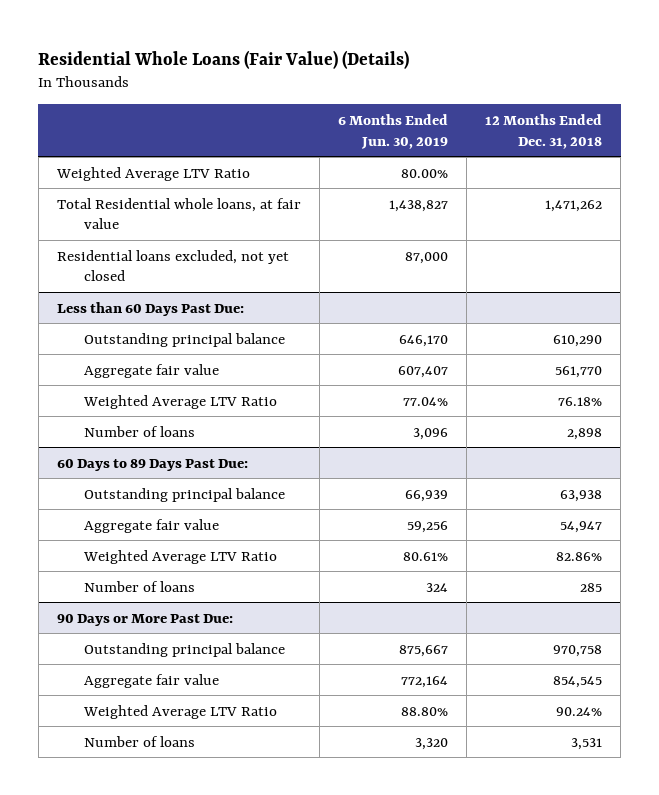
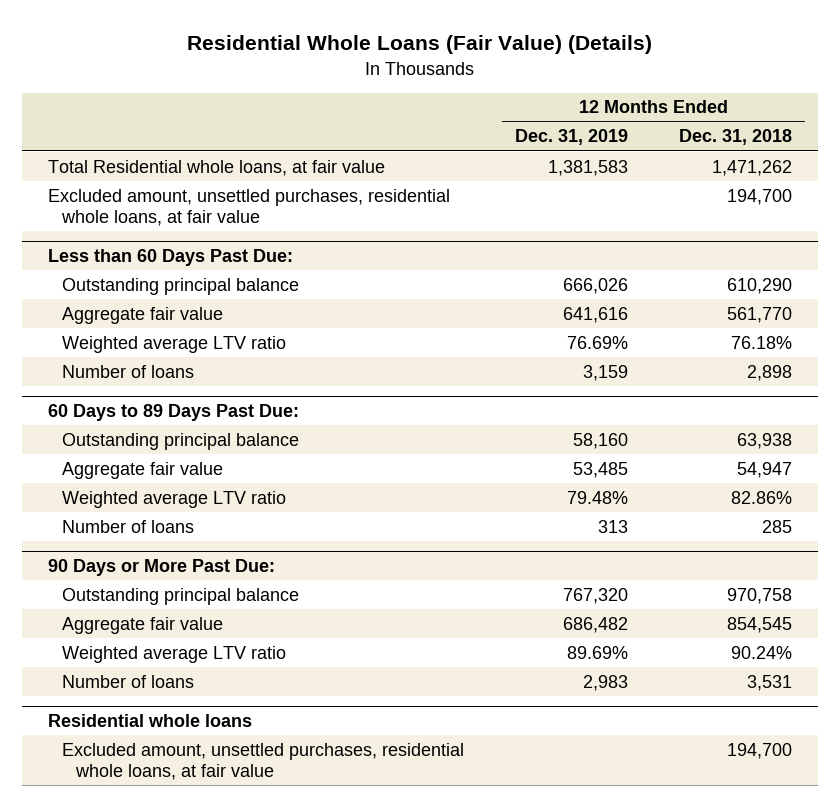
[338,113,449,149] 6 Months Ended Jun. 30, 2019 -> none
none -> [515,129,629,146] Dec. 31, 2019
[55,166,250,181] Weighted Average LTV Ratio -> none
[56,249,289,282] Residential loans excluded, not yet closed -> none
none -> [47,188,450,226] Excluded amount, unsettled purchases, residential whole loans, at fair value
[82,394,277,409] Weighted Average LTV Ratio -> [61,335,286,353] Weighted average LTV ratio
[82,549,277,564] Weighted Average LTV Ratio -> [61,490,286,508] Weighted average LTV ratio
[82,704,277,719] Weighted Average LTV Ratio -> [61,645,286,663] Weighted average LTV ratio
none -> [47,714,252,728] Residential whole loans
none -> [61,742,464,780] Excluded amount, unsettled purchases, residential whole loans, at fair value

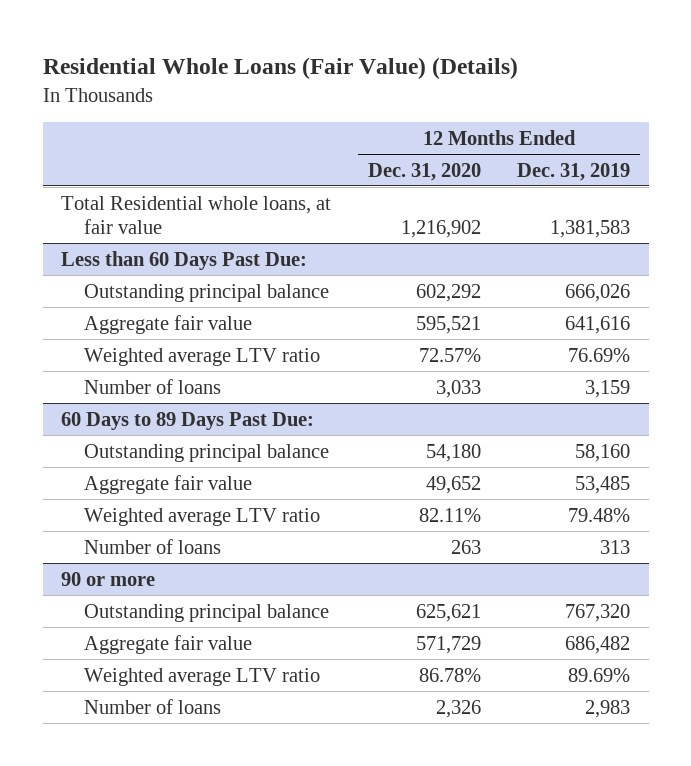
[679,129,793,146] Dec. 31, 2018 -> none
none -> [367,162,481,181] Dec. 31, 2020
[47,188,450,226] Excluded amount, unsettled purchases, residential whole loans, at fair value -> none
[47,559,275,577] 90 Days or More Past Due: -> [60,571,155,586] 90 or more
[47,714,252,728] Residential whole loans -> none
[61,742,464,780] Excluded amount, unsettled purchases, residential whole loans, at fair value -> none

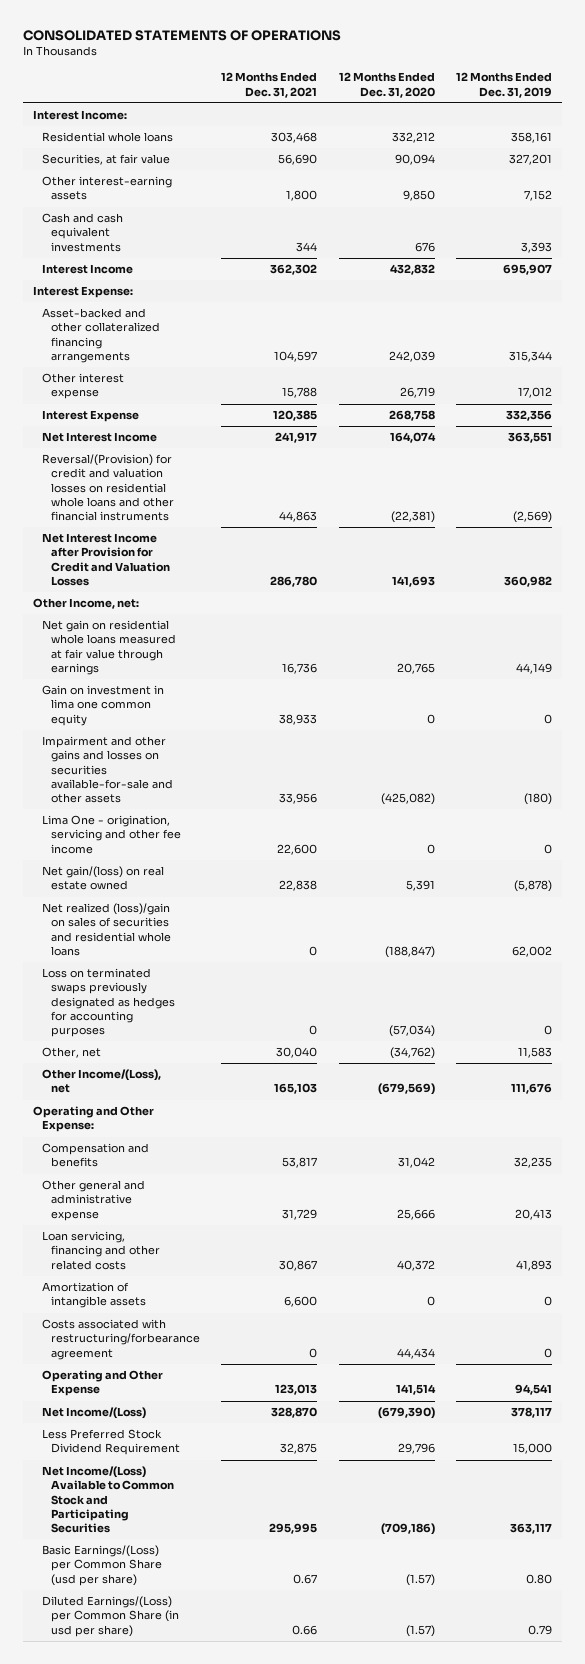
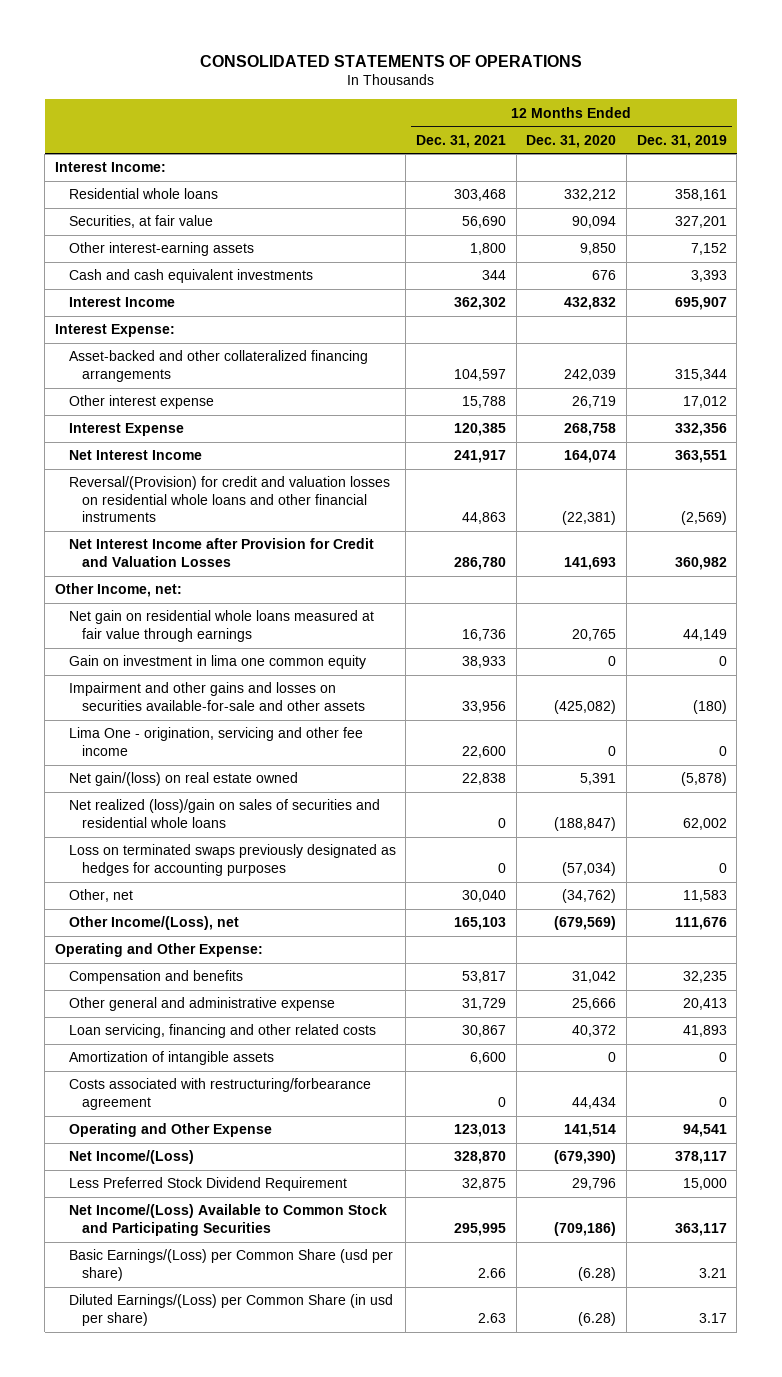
[293,1573,318,1584] 0.67 -> [477,1267,506,1278] 2.66
[405,1573,435,1586] (1.57) -> [578,1266,617,1281] (6.28)
[525,1573,552,1584] 0.80 -> [698,1267,727,1278] 3.21
[292,1624,318,1635] 0.66 -> [477,1312,506,1323] 2.63
[405,1624,435,1637] (1.57) -> [578,1311,617,1326] (6.28)
[527,1624,552,1635] 0.79 -> [698,1312,727,1323] 3.17

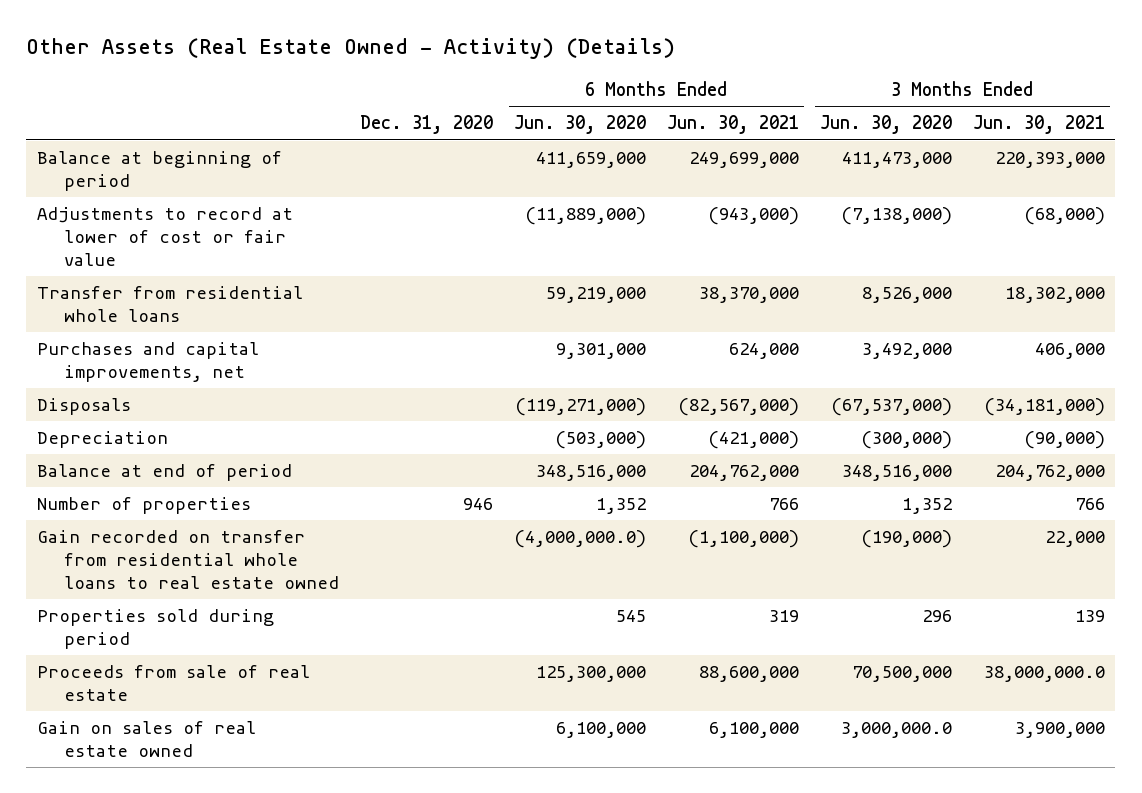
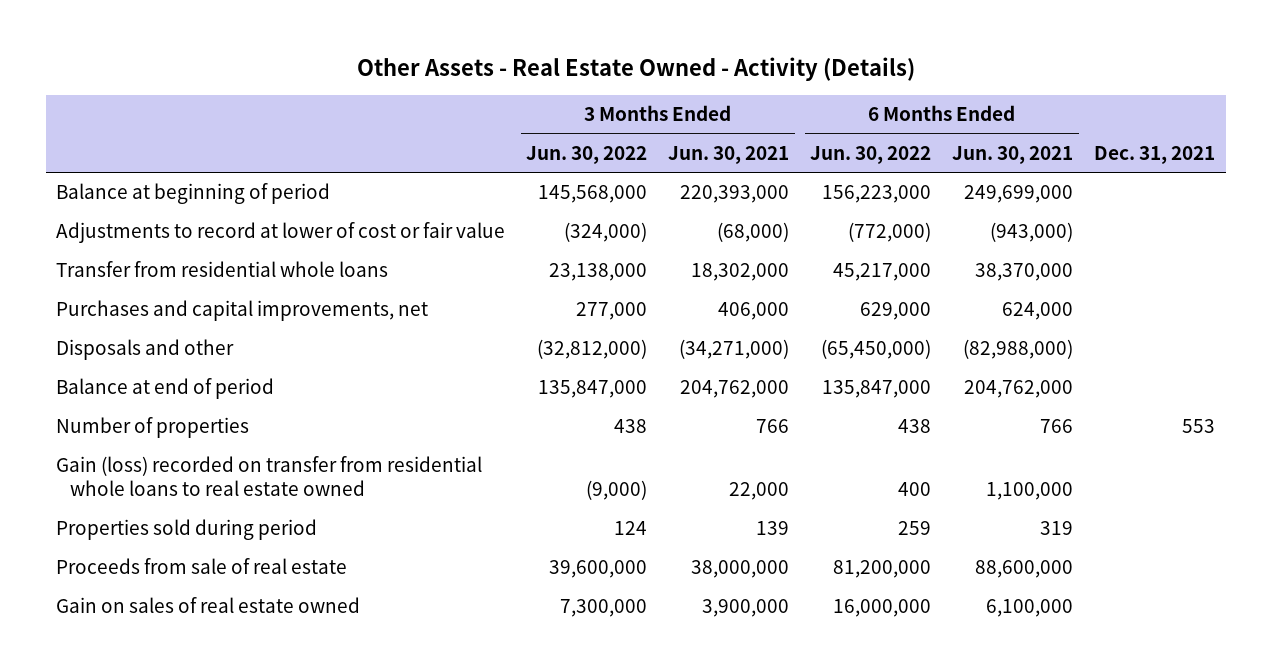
[26,38,676,60] Other Assets (Real Estate Owned - Activity) (Details) -> [356,56,915,81] Other Assets - Real Estate Owned - Activity (Details)
[359,115,493,135] Dec. 31, 2020 -> none
[513,115,646,135] Jun. 30, 2020 -> none
[819,115,952,135] Jun. 30, 2020 -> none
none -> [526,146,648,165] Jun. 30, 2022
none -> [810,146,932,165] Jun. 30, 2022
none -> [1094,146,1216,165] Dec. 31, 2021
[36,431,168,449] Depreciation -> none
[36,398,131,416] Disposals -> [56,339,235,361] Disposals and other
[677,398,799,417] (82,567,000) -> [963,339,1074,360] (82,988,000)
[983,398,1105,417] (34,181,000) -> [679,339,790,360] (34,271,000)
[36,530,339,590] Gain recorded on transfer from residential whole loans to real estate owned -> [56,456,483,497] Gain (loss) recorded on transfer from residential whole loans to real estate owned
[687,530,799,549] (1,100,000) -> [986,482,1074,501] 1,100,000
[983,666,1105,683] 38,000,000.0 -> [691,560,790,579] 38,000,000

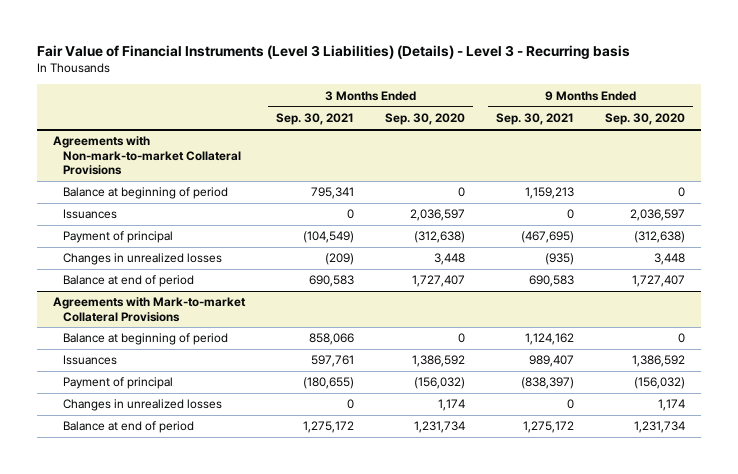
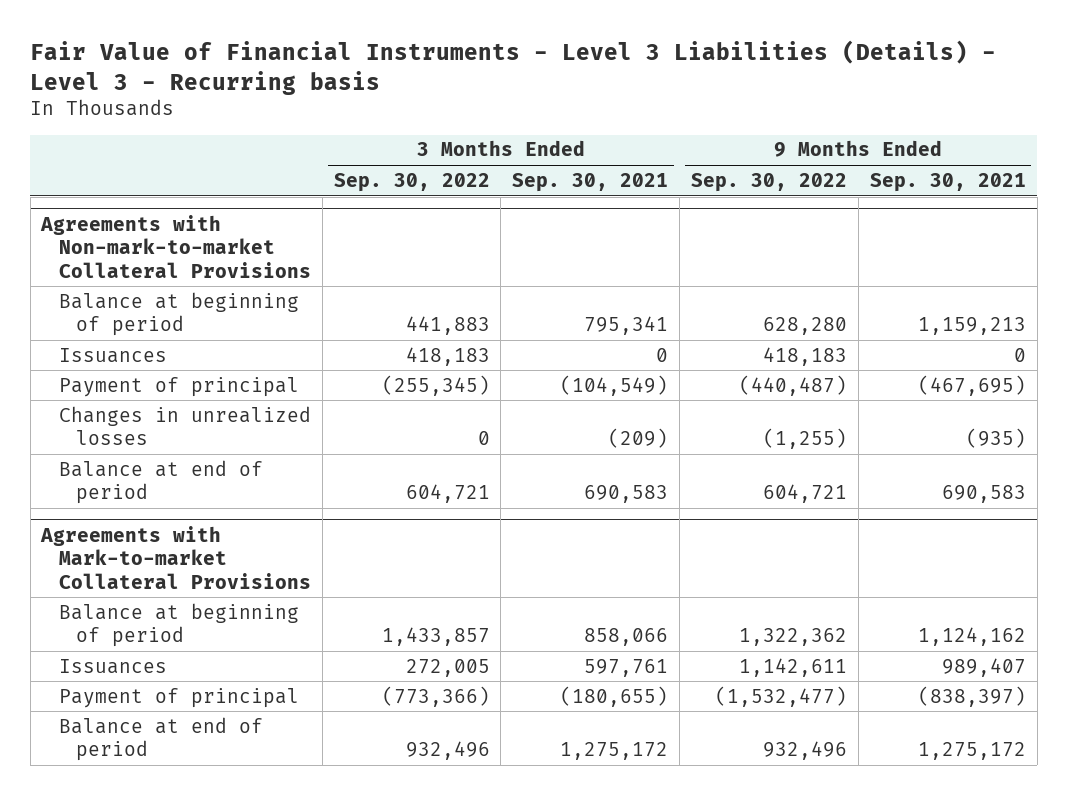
[37,45,631,60] Fair Value of Financial Instruments (Level 3 Liabilities) (Details) - Level 3 - Recurring basis -> [30,39,997,95] Fair Value of Financial Instruments - Level 3 Liabilities (Details) - Level 3 - Recurring basis
[385,113,466,126] Sep. 30, 2020 -> none
[605,113,686,126] Sep. 30, 2020 -> none
none -> [333,172,490,192] Sep. 30, 2022
none -> [691,172,848,192] Sep. 30, 2022
[63,399,223,412] Changes in unrealized losses -> none

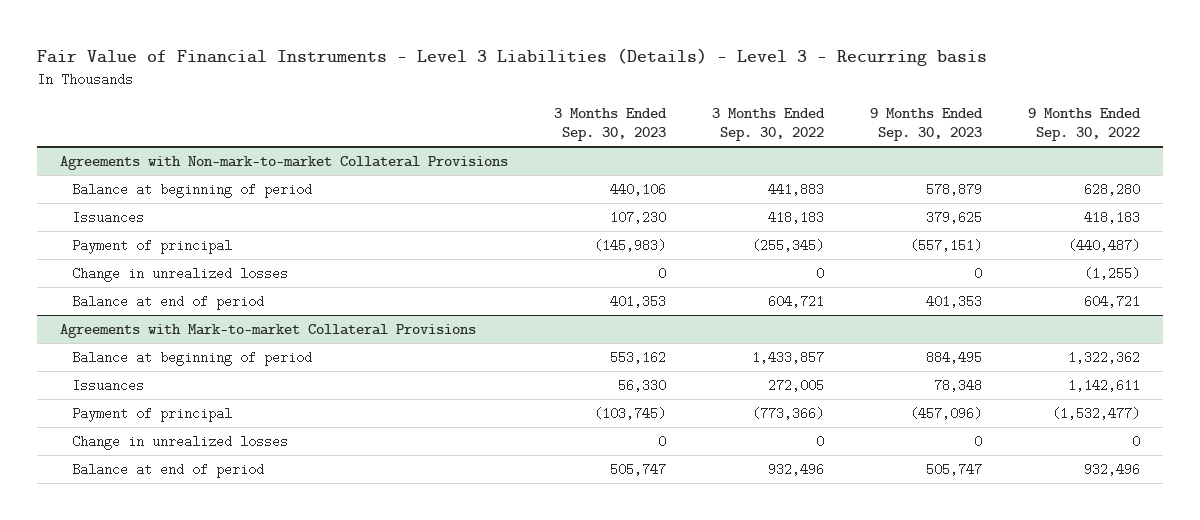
[512,172,669,192] Sep. 30, 2021 -> none
[869,172,1026,192] Sep. 30, 2021 -> none
none -> [553,108,667,142] 3 Months Ended Sep. 30, 2023
none -> [870,108,984,142] 9 Months Ended Sep. 30, 2023
[58,405,311,446] Changes in unrealized losses -> [71,266,288,282] Change in unrealized losses
none -> [71,434,288,450] Change in unrealized losses

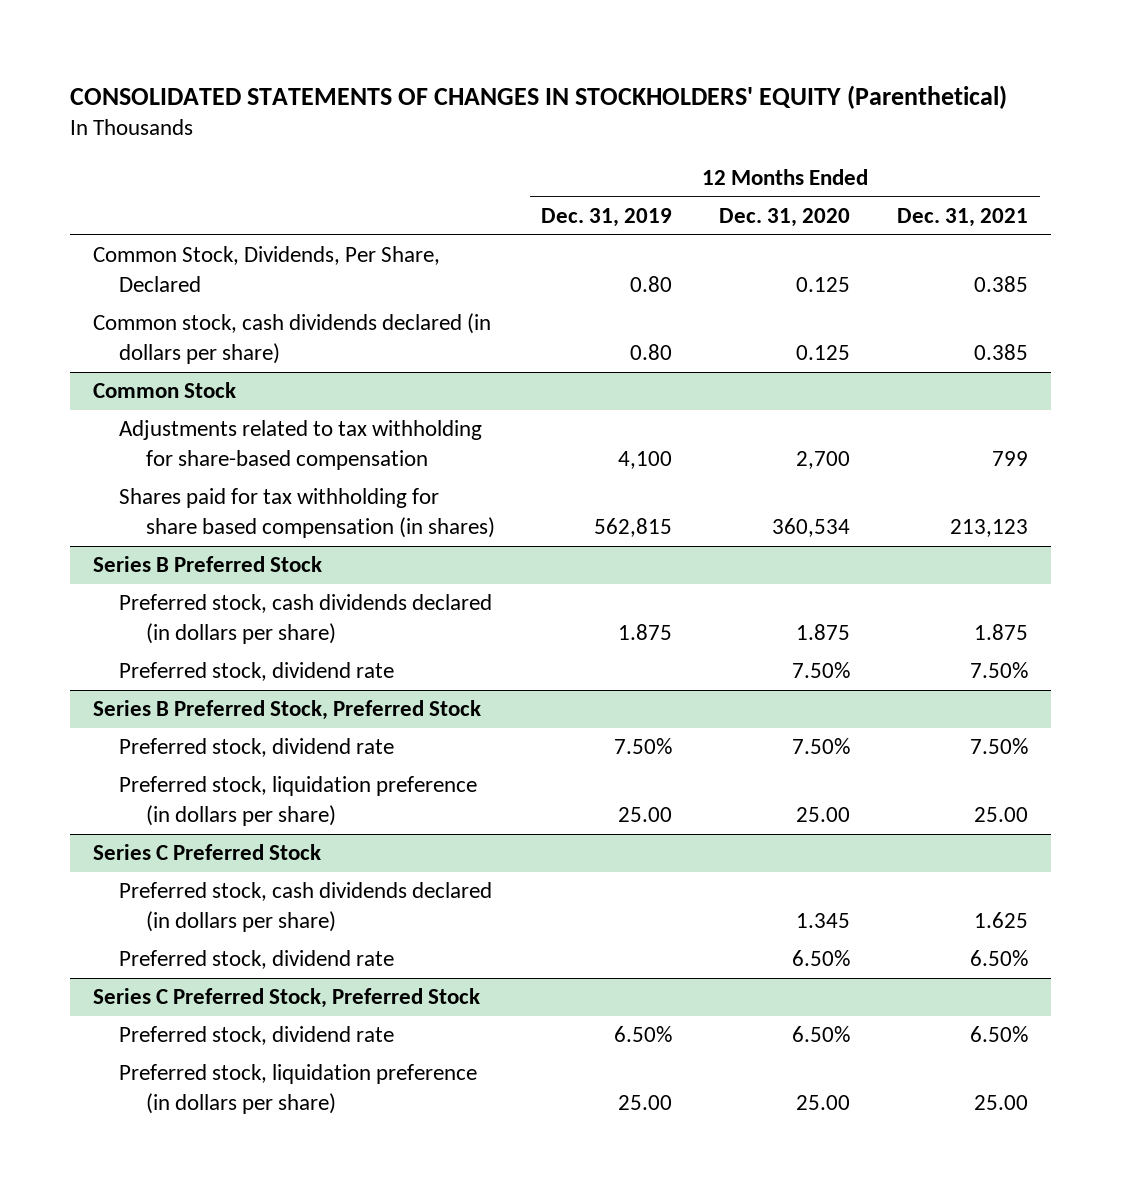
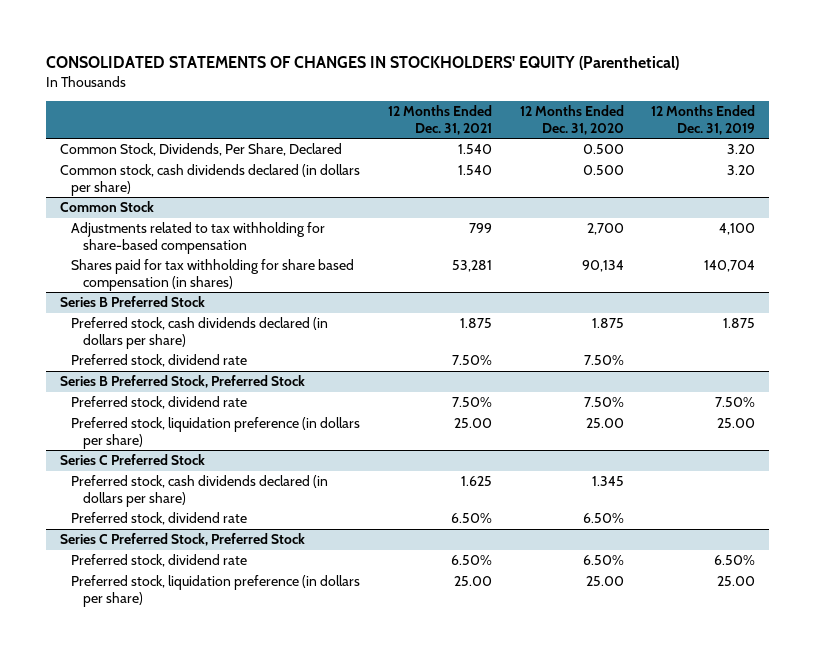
[630,275,673,292] 0.80 -> [727,144,756,155] 3.20
[796,276,851,292] 0.125 -> [582,144,624,155] 0.500
[973,275,1028,292] 0.385 -> [457,144,492,155] 1.540
[630,343,673,360] 0.80 -> [727,165,756,176] 3.20
[796,344,851,360] 0.125 -> [582,165,624,176] 0.500
[973,343,1028,360] 0.385 -> [457,165,492,176] 1.540
[594,517,673,537] 562,815 -> [704,260,756,273] 140,704
[772,517,851,537] 360,534 -> [581,260,624,273] 90,134
[949,518,1028,537] 213,123 -> [451,260,492,273] 53,281

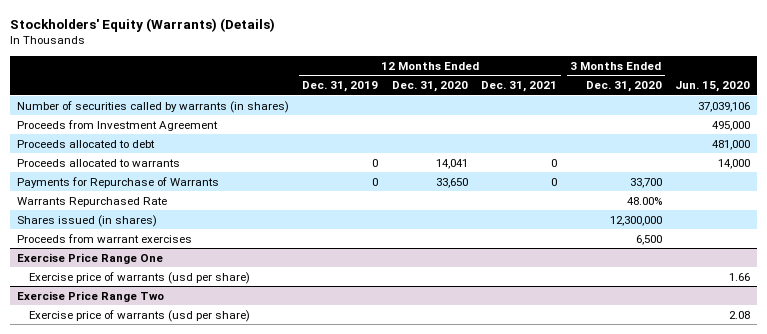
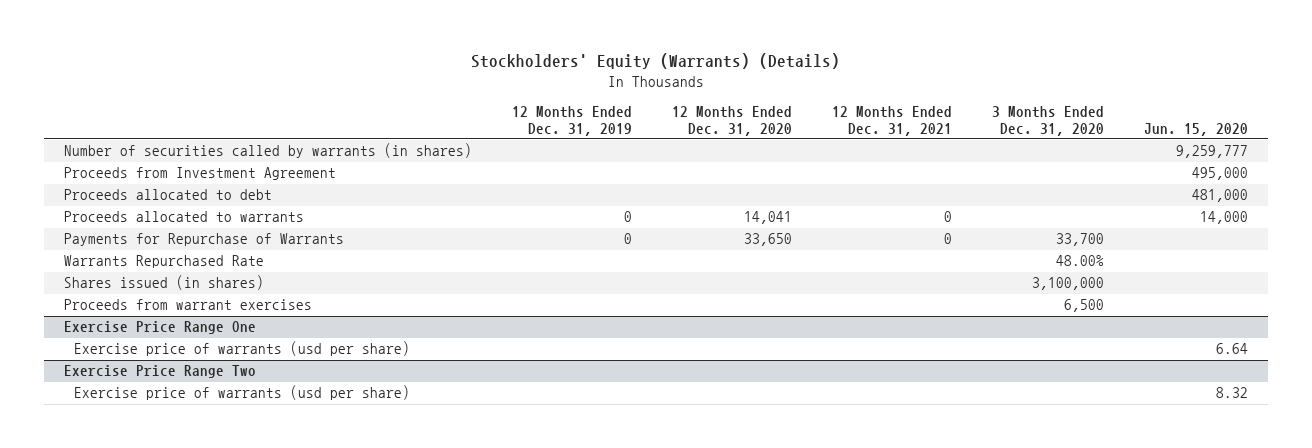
[697,101,750,112] 37,039,106 -> [1175,145,1248,159] 9,259,777
[609,215,662,226] 12,300,000 -> [1031,277,1104,291] 3,100,000
[728,272,750,281] 1.66 -> [1215,343,1248,355] 6.64
[728,310,750,319] 2.08 -> [1215,387,1248,399] 8.32

